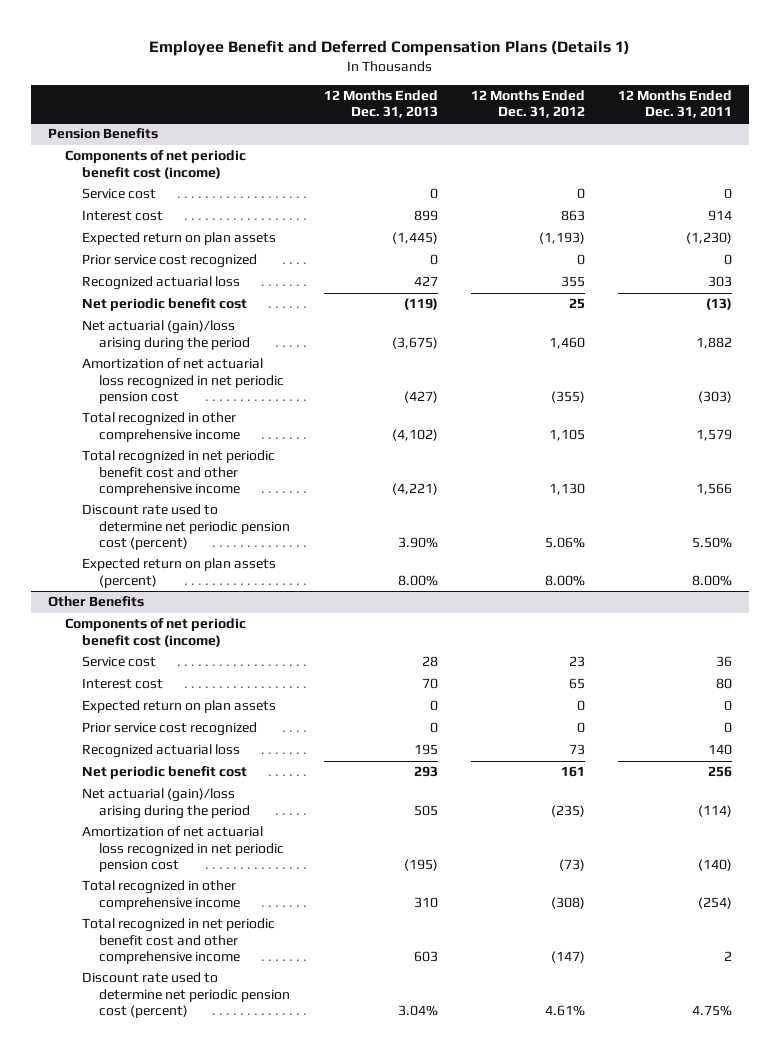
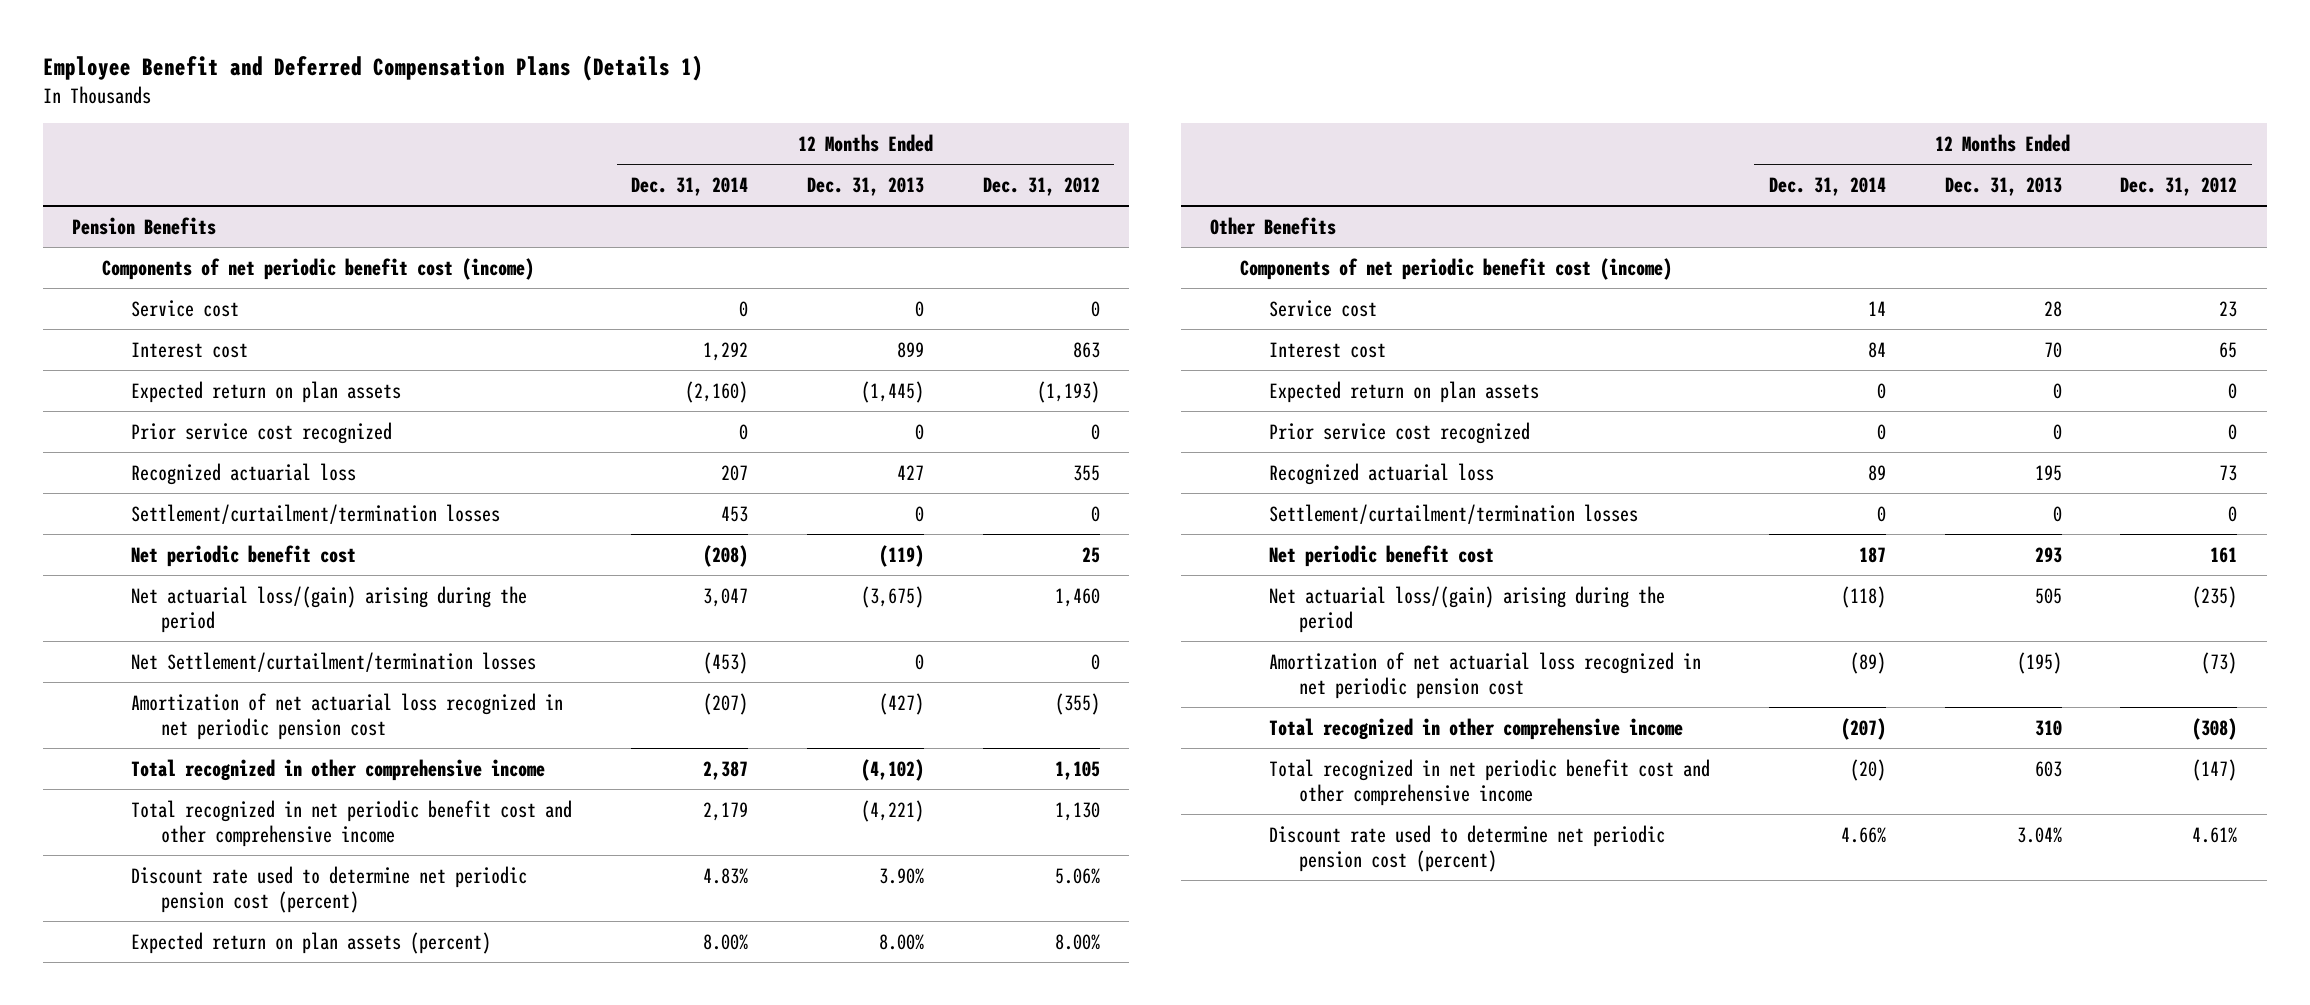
[618,89,733,119] 12 Months Ended Dec. 31, 2011 -> none
none -> [631,177,749,197] Dec. 31, 2014
none -> [131,503,501,524] Settlement/curtailment/termination losses
[82,320,251,351] Net actuarial (gain)/loss arising during the period -> [131,585,528,633] Net actuarial loss/(gain) arising during the period
none -> [131,651,537,672] Net Settlement/curtailment/termination losses
none -> [1269,503,1639,524] Settlement/curtailment/termination losses
[82,788,251,819] Net actuarial (gain)/loss arising during the period -> [1269,585,1666,633] Net actuarial loss/(gain) arising during the period

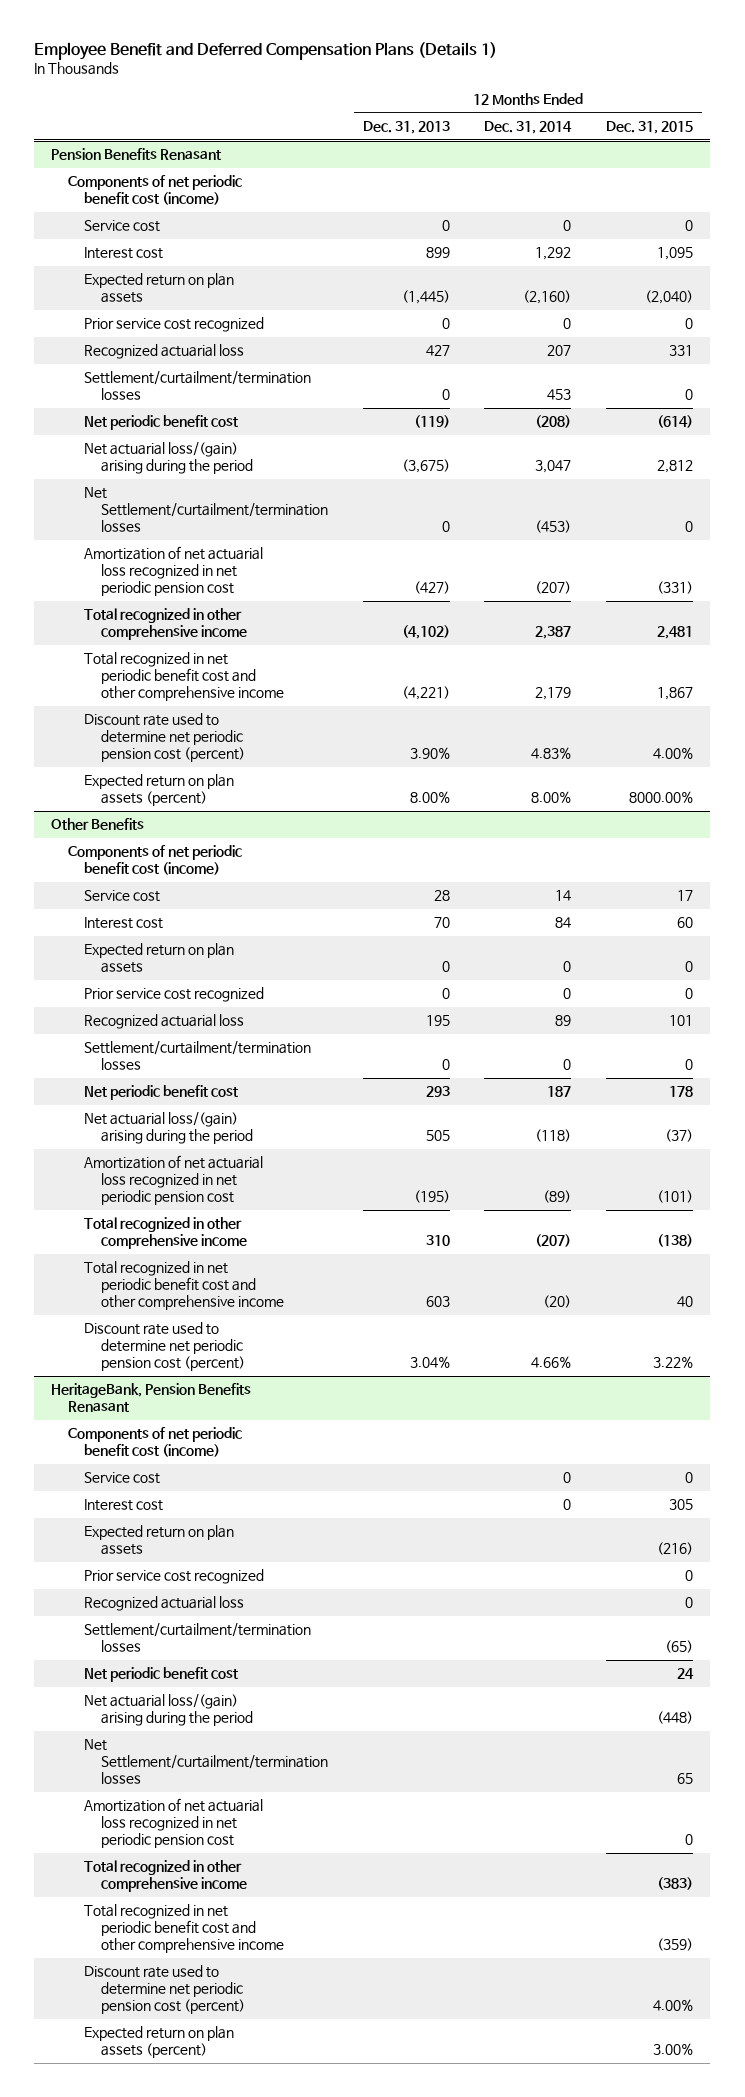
[982,177,1100,197] Dec. 31, 2012 -> none
none -> [606,120,694,134] Dec. 31, 2015
[72,216,217,235] Pension Benefits -> [51,148,222,161] Pension Benefits Renasant
none -> [51,1383,252,1413] HeritageBank, Pension Benefits Renasant
none -> [67,1427,242,1458] Components of net periodic benefit cost (income)
none -> [84,1472,161,1485] Service cost
none -> [84,1499,164,1512] Interest cost
none -> [84,1525,235,1556] Expected return on plan assets
none -> [84,1569,265,1585] Prior service cost recognized
none -> [84,1596,245,1612] Recognized actuarial loss
none -> [84,1623,312,1653] Settlement/curtailment/termination losses
none -> [84,1667,239,1683] Net periodic benefit cost
none -> [84,1694,253,1727] Net actuarial loss/(gain) arising during the period
none -> [84,1739,328,1785] Net Settlement/curtailment/termination losses
none -> [84,1798,264,1849] Amortization of net actuarial loss recognized in net periodic pension cost
none -> [84,1860,247,1893] Total recognized in other comprehensive income
none -> [84,1904,284,1954] Total recognized in net periodic benefit cost and other comprehensive income
none -> [84,1965,245,2015] Discount rate used to determine net periodic pension cost (percent)
none -> [84,2026,235,2059] Expected return on plan assets (percent)

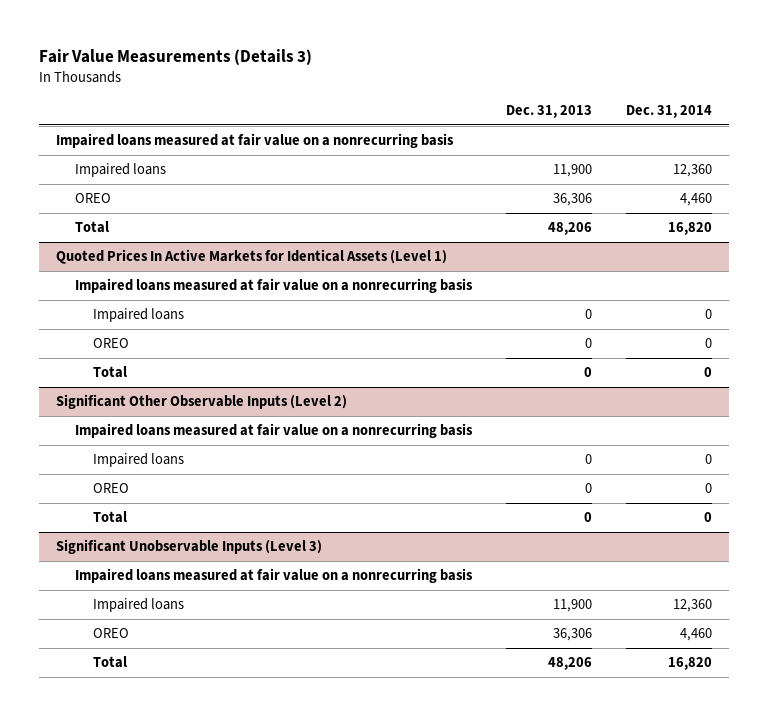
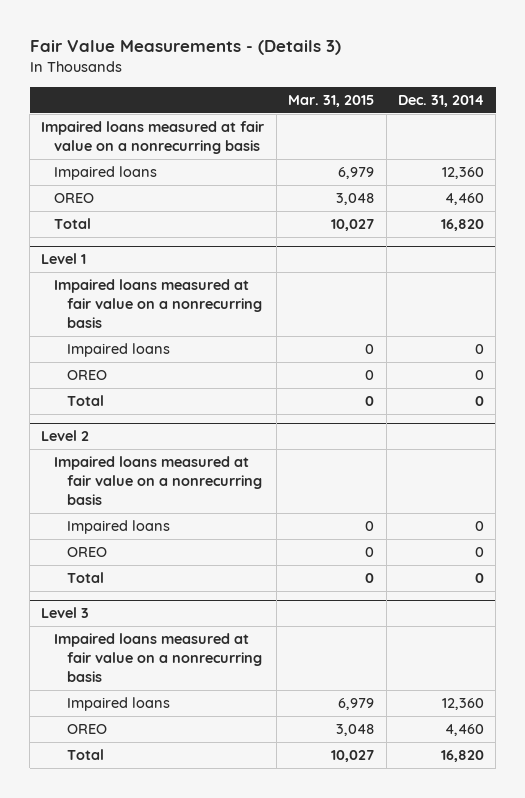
[39,49,313,66] Fair Value Measurements (Details 3) -> [29,40,341,56] Fair Value Measurements - (Details 3)
[505,105,592,119] Dec. 31, 2013 -> none
none -> [288,94,375,107] Mar. 31, 2015
[56,249,448,265] Quoted Prices In Active Markets for Identical Assets (Level 1) -> [41,253,87,265] Level 1
[56,394,348,410] Significant Other Observable Inputs (Level 2) -> [41,430,90,442] Level 2
[56,539,323,555] Significant Unobservable Inputs (Level 3) -> [41,607,90,619] Level 3

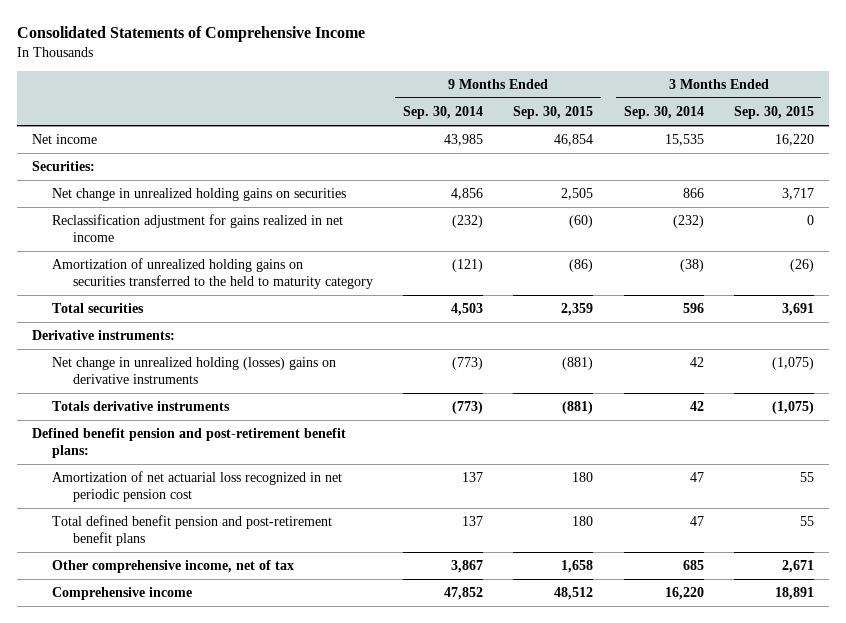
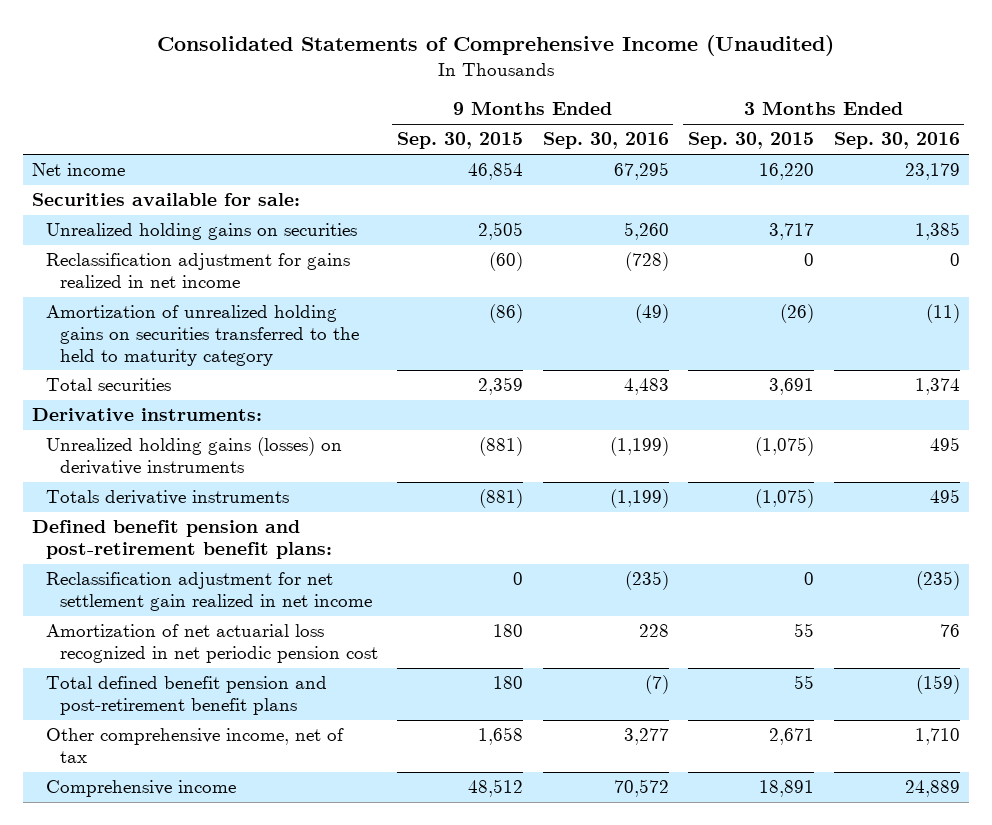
[16,26,365,43] Consolidated Statements of Comprehensive Income -> [156,34,834,56] Consolidated Statements of Comprehensive Income (Unaudited)
[402,106,483,120] Sep. 30, 2014 -> none
[623,106,704,120] Sep. 30, 2014 -> none
none -> [542,132,669,150] Sep. 30, 2016
none -> [833,132,960,150] Sep. 30, 2016
[32,161,96,172] Securities: -> [32,193,301,207] Securities available for sale:
[52,188,347,202] Net change in unrealized holding gains on securities -> [45,223,357,241] Unrealized holding gains on securities
[52,357,337,384] Net change in unrealized holding (losses) gains on derivative instruments -> [45,437,342,475] Unrealized holding gains (losses) on derivative instruments
none -> [45,572,372,611] Reclassification adjustment for net settlement gain realized in net income

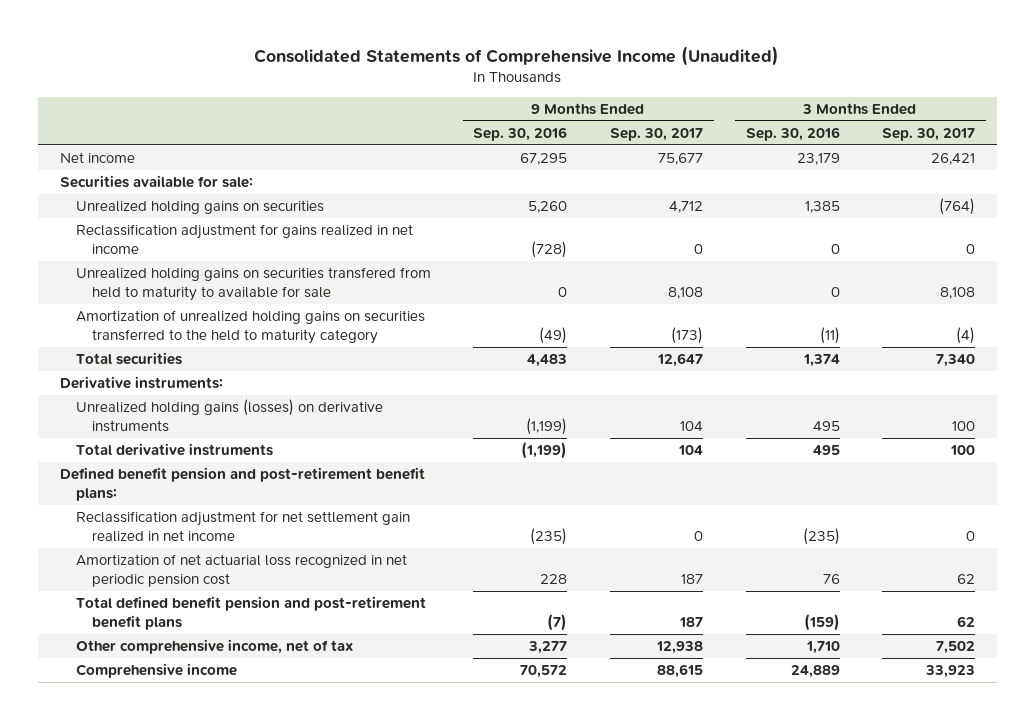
[397,132,524,150] Sep. 30, 2015 -> none
[688,132,815,150] Sep. 30, 2015 -> none
none -> [610,127,704,141] Sep. 30, 2017
none -> [882,127,976,141] Sep. 30, 2017
none -> [75,266,431,302] Unrealized holding gains on securities transfered from held to maturity to available for sale
[45,490,289,506] Totals derivative instruments -> [75,442,273,456] Total derivative instruments

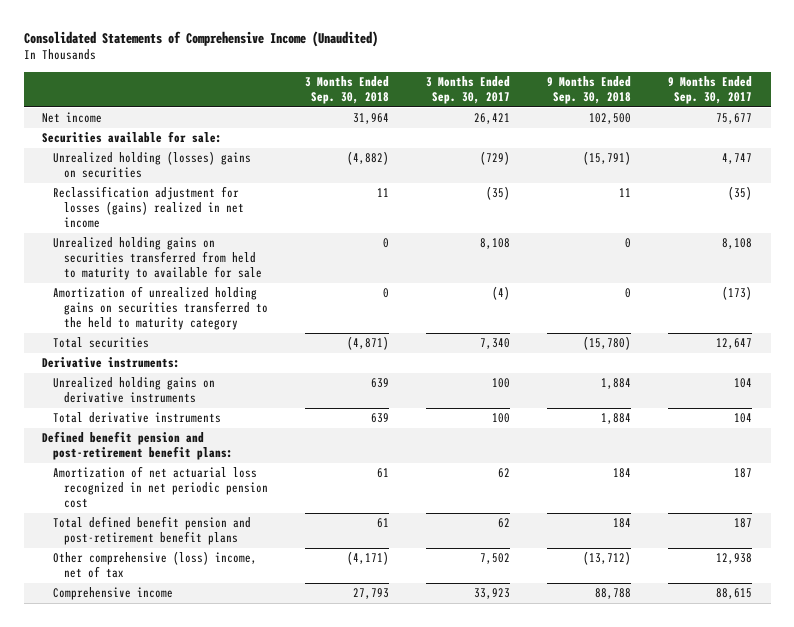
[473,126,568,141] Sep. 30, 2016 -> none
[745,126,840,141] Sep. 30, 2016 -> none
none -> [305,75,390,105] 3 Months Ended Sep. 30, 2018
none -> [547,75,632,105] 9 Months Ended Sep. 30, 2018
[75,199,324,214] Unrealized holding gains on securities -> [53,151,252,179] Unrealized holding (losses) gains on securities
[669,200,704,213] 4,712 -> [722,153,753,165] 4,747
[939,197,976,215] (764) -> [480,151,511,166] (729)
[75,223,413,255] Reclassification adjustment for gains realized in net income -> [53,186,245,229] Reclassification adjustment for losses (gains) realized in net income
[694,244,704,255] 0 -> [728,186,753,201] (35)
[966,244,976,255] 0 -> [486,186,511,201] (35)
[75,266,431,302] Unrealized holding gains on securities transfered from held to maturity to available for sale -> [53,237,263,281] Unrealized holding gains on securities transferred from held to maturity to available for sale
[75,398,383,433] Unrealized holding gains (losses) on derivative instruments -> [53,377,216,404] Unrealized holding gains on derivative instruments
[75,510,410,543] Reclassification adjustment for net settlement gain realized in net income -> none
[75,638,353,654] Other comprehensive income, net of tax -> [53,551,258,579] Other comprehensive (loss) income, net of tax

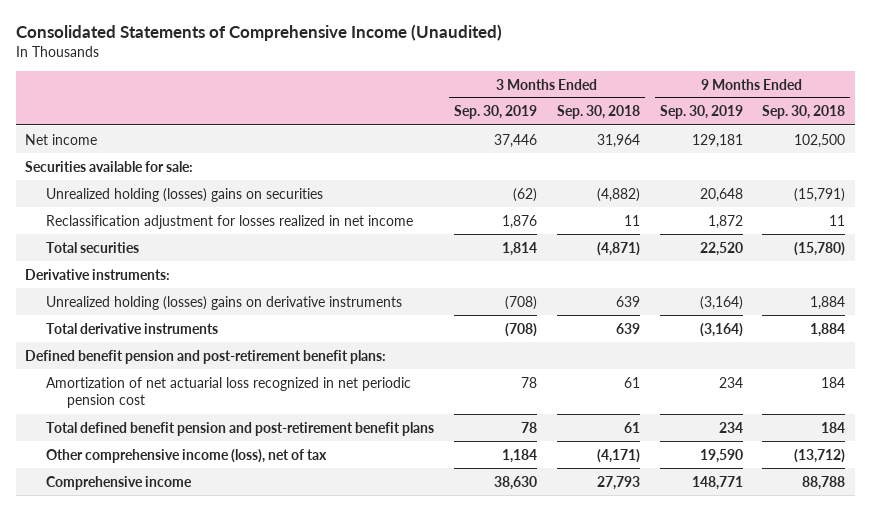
[426,75,511,105] 3 Months Ended Sep. 30, 2017 -> none
[668,75,753,105] 9 Months Ended Sep. 30, 2017 -> none
none -> [454,105,538,120] Sep. 30, 2019
none -> [659,105,743,120] Sep. 30, 2019
[53,237,263,281] Unrealized holding gains on securities transferred from held to maturity to available for sale -> none
[53,286,269,331] Amortization of unrealized holding gains on securities transferred to the held to maturity category -> none
[53,186,245,229] Reclassification adjustment for losses (gains) realized in net income -> [46,214,414,229] Reclassification adjustment for losses realized in net income
[53,377,216,404] Unrealized holding gains on derivative instruments -> [46,295,403,310] Unrealized holding (losses) gains on derivative instruments
[53,551,258,579] Other comprehensive (loss) income, net of tax -> [46,448,328,463] Other comprehensive income (loss), net of tax

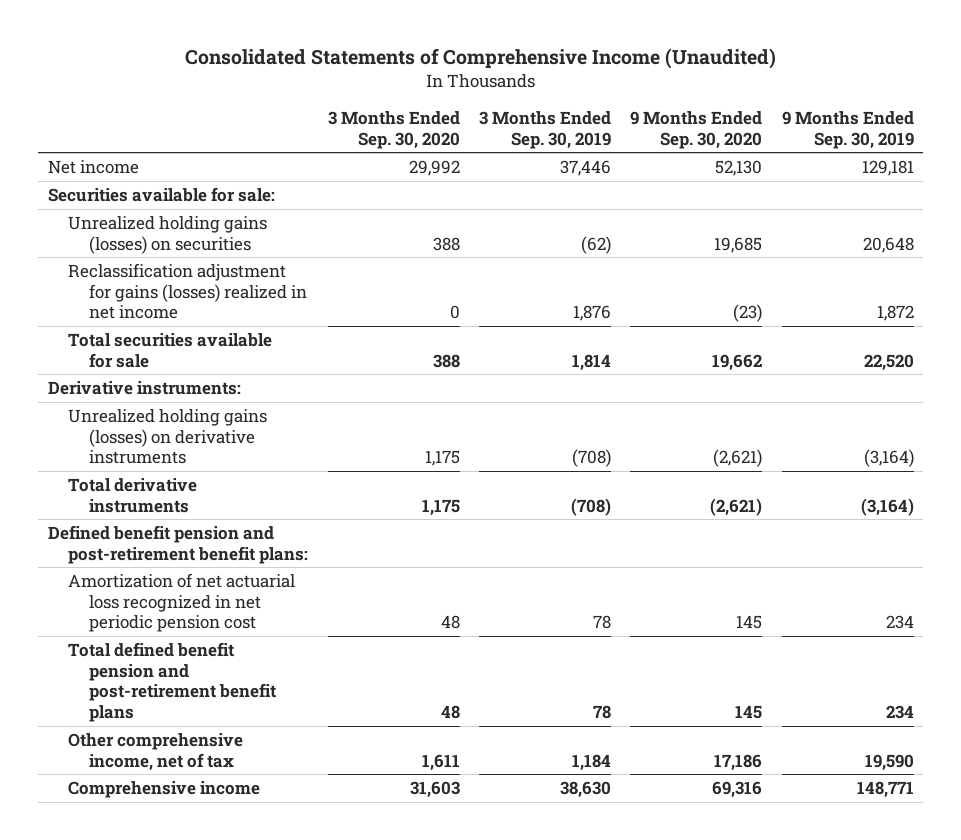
[556,105,640,120] Sep. 30, 2018 -> none
[762,105,846,120] Sep. 30, 2018 -> none
none -> [327,110,460,149] 3 Months Ended Sep. 30, 2020
none -> [630,110,763,149] 9 Months Ended Sep. 30, 2020
[46,187,324,202] Unrealized holding (losses) gains on securities -> [68,215,268,254] Unrealized holding gains (losses) on securities
[46,214,414,229] Reclassification adjustment for losses realized in net income -> [68,262,307,320] Reclassification adjustment for gains (losses) realized in net income
[46,241,140,253] Total securities -> [68,332,273,368] Total securities available for sale
[46,295,403,310] Unrealized holding (losses) gains on derivative instruments -> [68,408,268,465] Unrealized holding gains (losses) on derivative instruments
[46,448,328,463] Other comprehensive income (loss), net of tax -> [68,732,244,771] Other comprehensive income, net of tax

